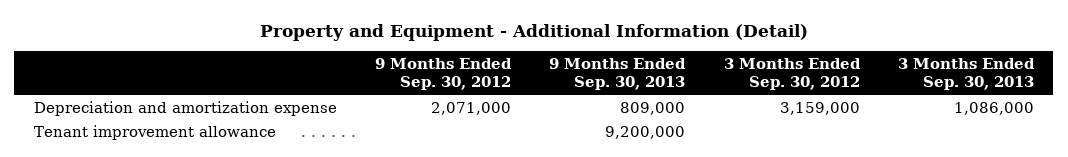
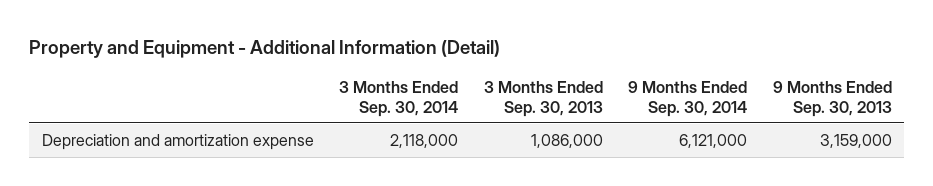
[374,57,512,91] 9 Months Ended Sep. 30, 2012 -> none
[723,57,861,91] 3 Months Ended Sep. 30, 2012 -> none
none -> [339,80,459,117] 3 Months Ended Sep. 30, 2014
none -> [628,80,748,117] 9 Months Ended Sep. 30, 2014
[33,124,276,140] Tenant improvement allowance -> none
[620,101,686,115] 809,000 -> [819,134,892,149] 3,159,000

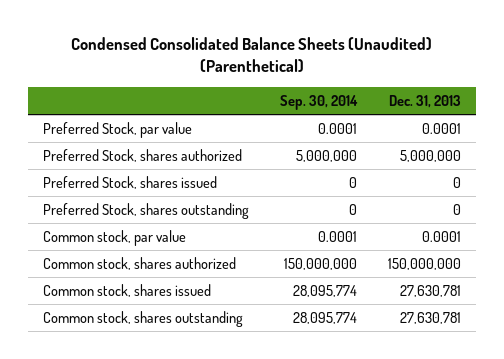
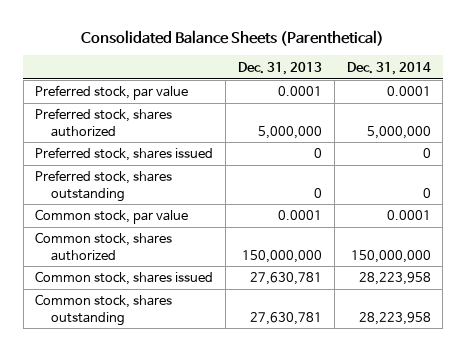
[70,37,432,73] Condensed Consolidated Balance Sheets (Unaudited) (Parenthetical) -> [81,29,385,46] Consolidated Balance Sheets (Parenthetical)
[279,94,358,110] Sep. 30, 2014 -> none
none -> [346,61,431,75] Dec. 31, 2014
[43,121,193,138] Preferred Stock, par value -> [35,85,189,101] Preferred stock, par value
[43,148,243,162] Preferred Stock, shares authorized -> [35,108,173,137] Preferred stock, shares authorized
[43,175,218,189] Preferred Stock, shares issued -> [35,147,214,162] Preferred stock, shares issued
[43,202,250,219] Preferred Stock, shares outstanding -> [35,170,173,202] Preferred stock, shares outstanding

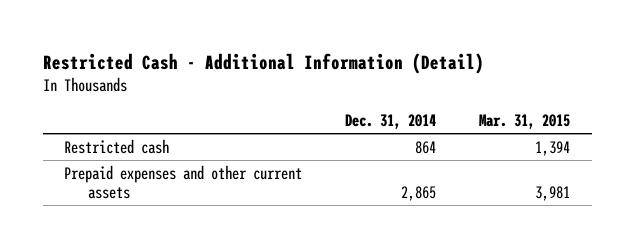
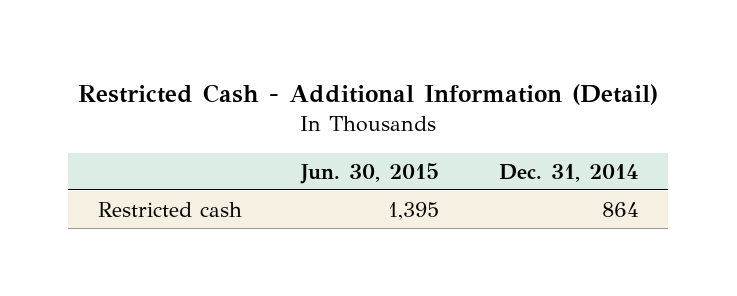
[479,114,571,130] Mar. 31, 2015 -> none
none -> [300,162,440,184] Jun. 30, 2015
[64,164,303,200] Prepaid expenses and other current assets -> none

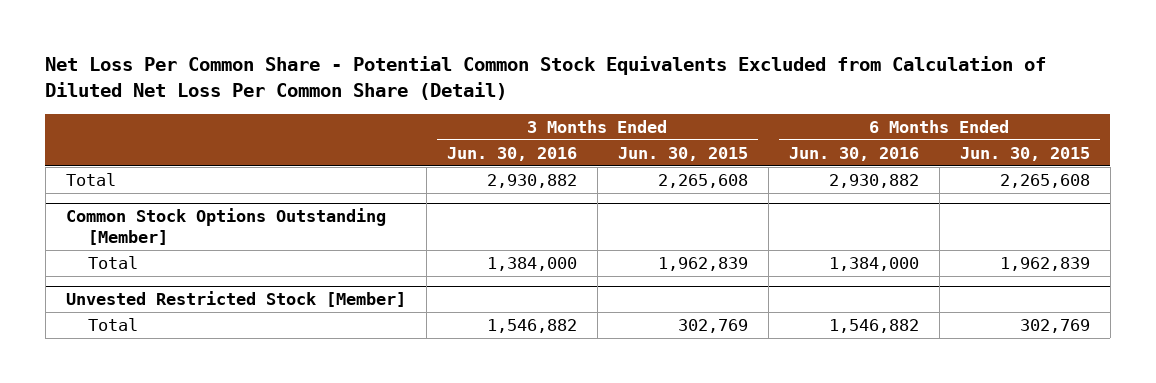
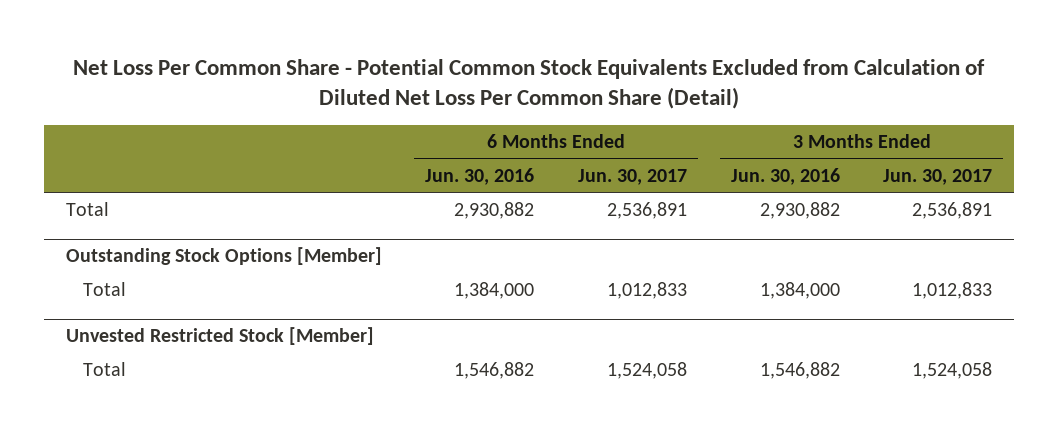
[617,146,748,161] Jun. 30, 2015 -> none
[959,146,1090,161] Jun. 30, 2015 -> none
none -> [577,169,687,186] Jun. 30, 2017
none -> [883,169,993,186] Jun. 30, 2017
[65,208,386,246] Common Stock Options Outstanding [Member] -> [65,247,382,266] Outstanding Stock Options [Member]

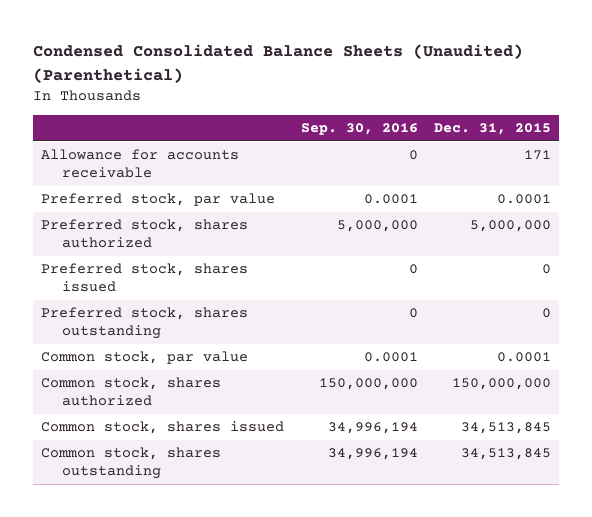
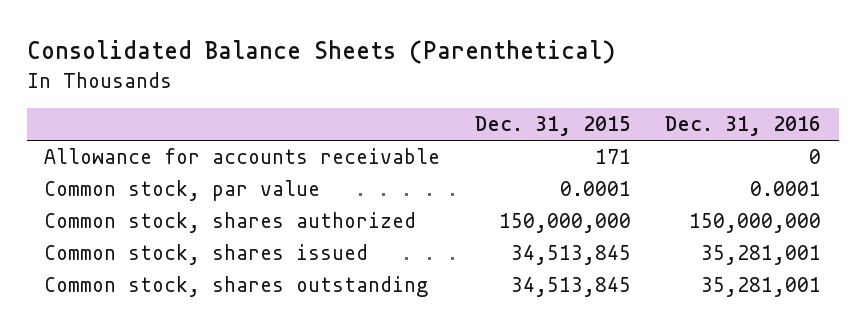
[32,44,523,83] Condensed Consolidated Balance Sheets (Unaudited) (Parenthetical) -> [27,40,616,65] Consolidated Balance Sheets (Parenthetical)
[300,123,418,136] Sep. 30, 2016 -> none
none -> [665,116,822,137] Dec. 31, 2016
[41,193,276,207] Preferred stock, par value -> none
[41,219,249,248] Preferred stock, shares authorized -> none
[41,263,249,292] Preferred stock, shares issued -> none
[41,307,249,339] Preferred stock, shares outstanding -> none

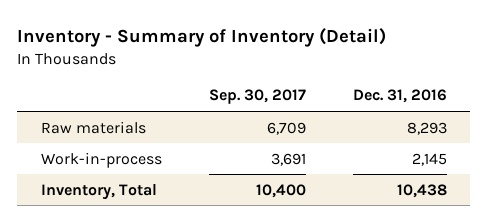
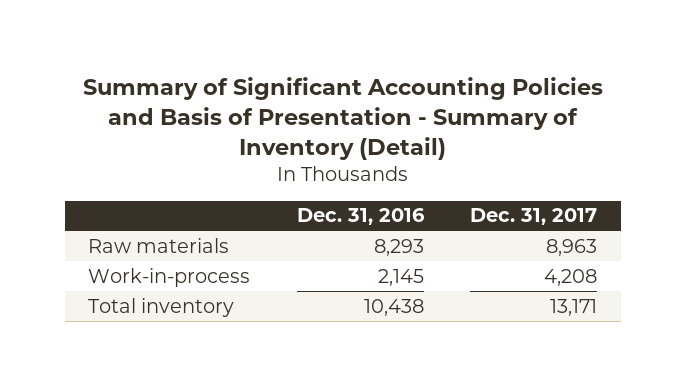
[17,28,387,48] Inventory - Summary of Inventory (Detail) -> [82,77,603,161] Summary of Significant Accounting Policies and Basis of Presentation - Summary of Inventory (Detail)
[208,89,306,105] Sep. 30, 2017 -> none
none -> [470,208,598,226] Dec. 31, 2017
[40,183,157,200] Inventory, Total -> [88,297,235,317] Total inventory

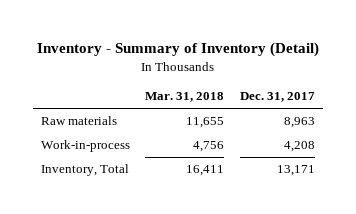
[82,77,603,161] Summary of Significant Accounting Policies and Basis of Presentation - Summary of Inventory (Detail) -> [36,42,319,58] Inventory - Summary of Inventory (Detail)
[296,208,425,226] Dec. 31, 2016 -> none
none -> [145,92,225,103] Mar. 31, 2018
[88,297,235,317] Total inventory -> [40,164,129,177] Inventory, Total

